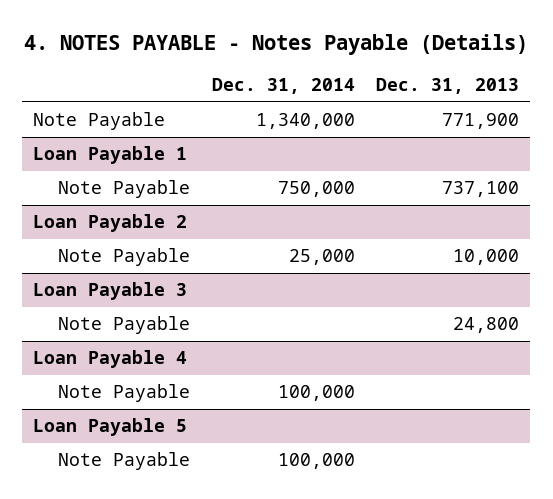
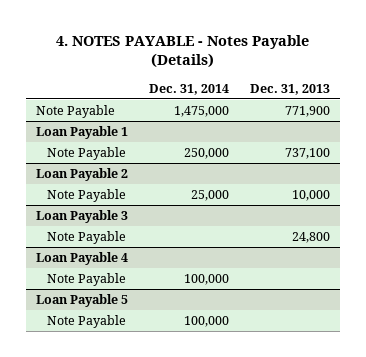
[255,113,355,130] 1,340,000 -> [174,106,230,118] 1,475,000
[277,181,355,198] 750,000 -> [184,148,230,160] 250,000

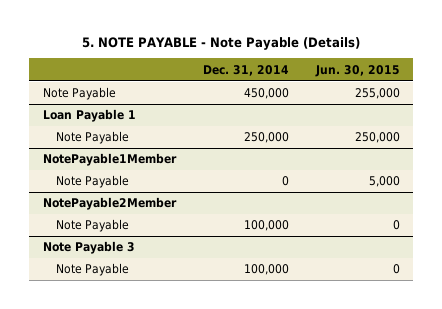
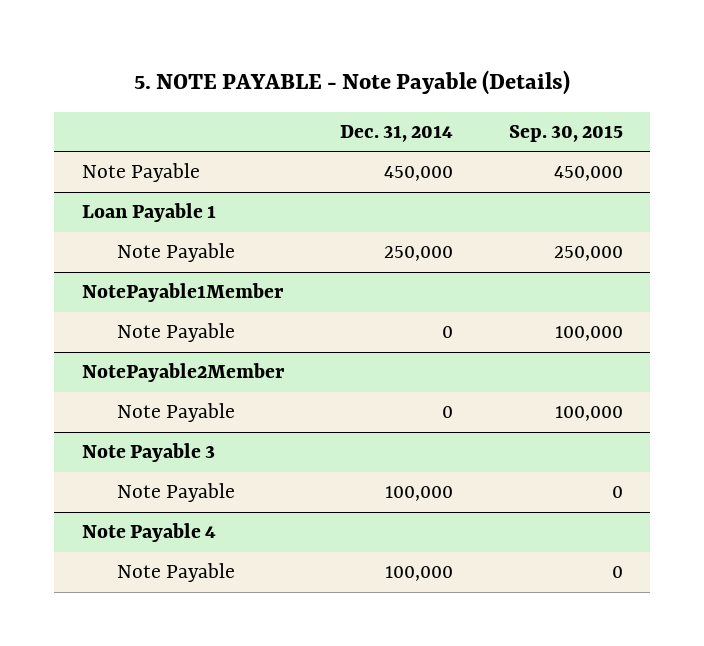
[314,64,400,77] Jun. 30, 2015 -> none
none -> [508,124,623,142] Sep. 30, 2015
[243,220,289,232] 100,000 -> [441,406,453,419] 0
none -> [81,523,216,543] Note Payable 4
none -> [116,563,235,583] Note Payable

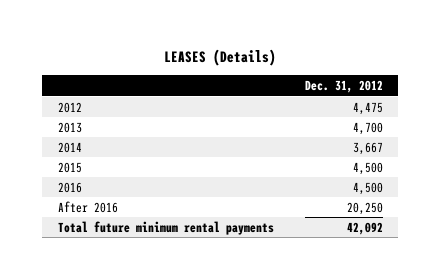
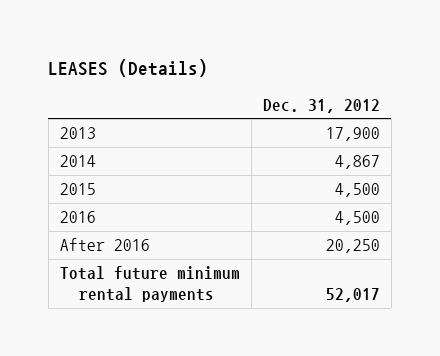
[57,101,82,113] 2012 -> none
[352,121,383,135] 4,700 -> [325,127,380,142] 17,900
[352,141,383,155] 3,667 -> [334,155,380,170] 4,867
[346,221,383,235] 42,092 -> [325,288,380,303] 52,017

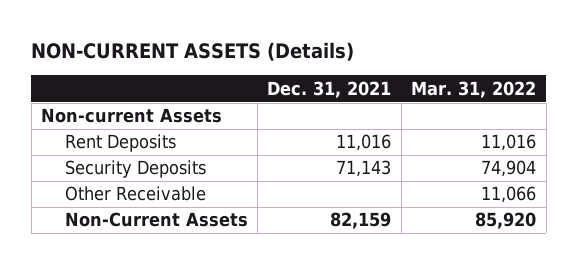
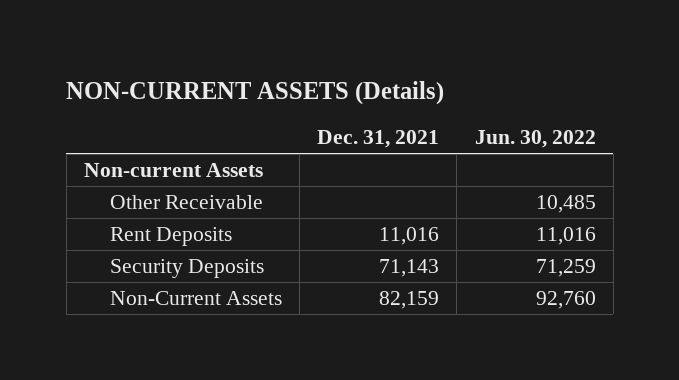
[411,80,537,98] Mar. 31, 2022 -> none
none -> [474,129,596,148] Jun. 30, 2022
[64,186,206,202] Other Receivable -> [109,195,263,210] Other Receivable

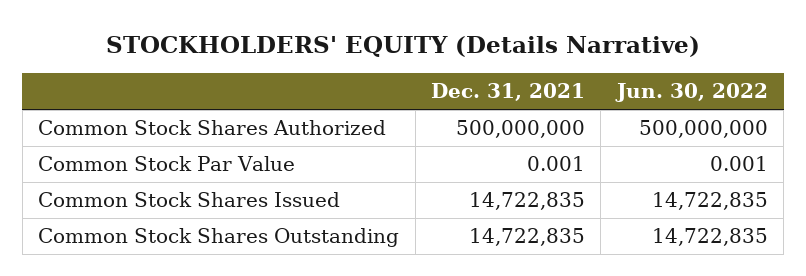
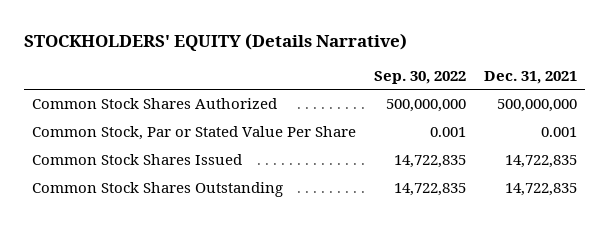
[614,83,768,103] Jun. 30, 2022 -> none
none -> [373,70,466,84] Sep. 30, 2022
[38,156,296,172] Common Stock Par Value -> [32,126,357,141] Common Stock, Par or Stated Value Per Share

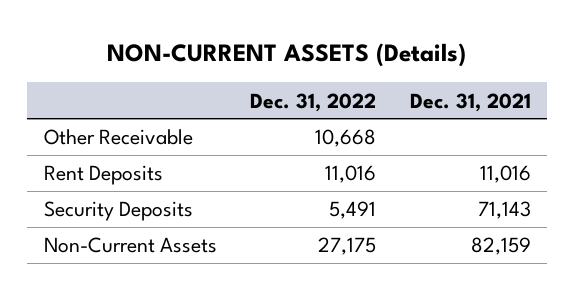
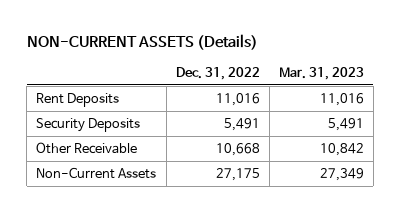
[409,92,531,112] Dec. 31, 2021 -> none
none -> [278,66,364,80] Mar. 31, 2023
[44,129,194,146] Other Receivable -> [36,142,138,155] Other Receivable

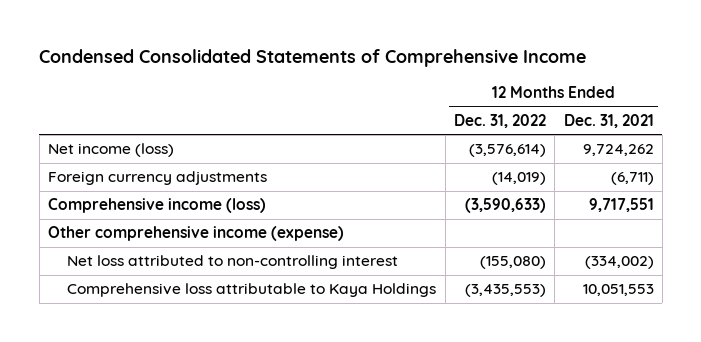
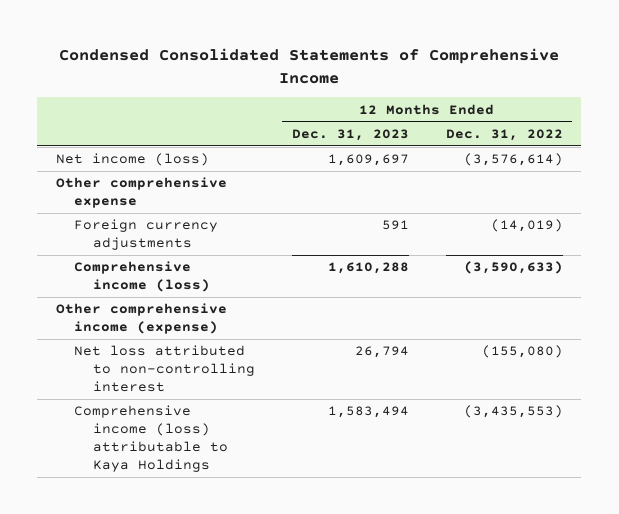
[563,113,654,128] Dec. 31, 2021 -> none
none -> [291,129,409,142] Dec. 31, 2023
none -> [55,177,227,209] Other comprehensive expense
[67,283,437,298] Comprehensive loss attributable to Kaya Holdings -> [74,405,228,472] Comprehensive income (loss) attributable to Kaya Holdings

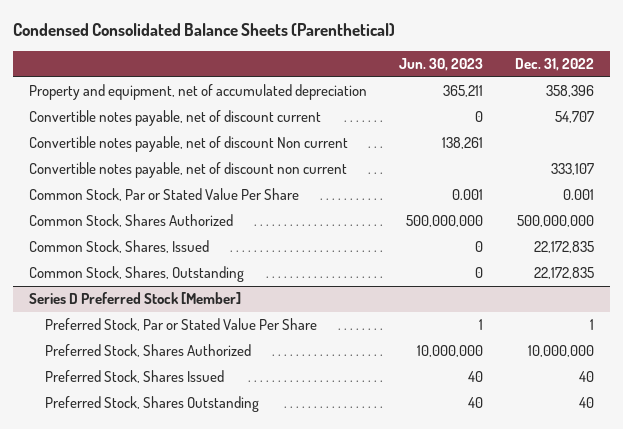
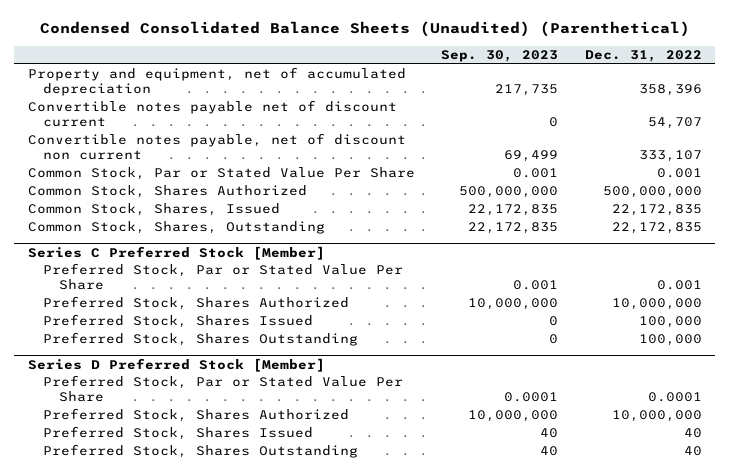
[12,22,395,36] Condensed Consolidated Balance Sheets (Parenthetical) -> [39,21,690,38] Condensed Consolidated Balance Sheets (Unaudited) (Parenthetical)
[398,58,483,72] Jun. 30, 2023 -> none
none -> [441,49,559,62] Sep. 30, 2023
[28,136,348,153] Convertible notes payable, net of discount Non current -> none
[28,110,321,127] Convertible notes payable, net of discount current -> [27,100,397,128] Convertible notes payable net of discount current
none -> [27,245,325,260] Series C Preferred Stock [Member]
none -> [43,263,404,291] Preferred Stock, Par or Stated Value Per Share
none -> [43,296,350,311] Preferred Stock, Shares Authorized
none -> [43,314,314,329] Preferred Stock, Shares Issued
none -> [43,332,359,347] Preferred Stock, Shares Outstanding
[589,319,594,331] 1 -> [648,392,703,403] 0.0001

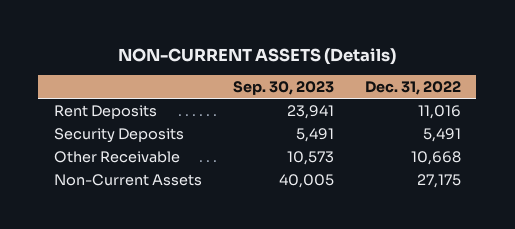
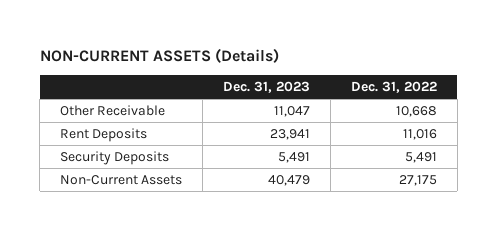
[232,81,334,96] Sep. 30, 2023 -> none
none -> [222,80,310,93] Dec. 31, 2023
[53,150,180,163] Other Receivable -> [60,104,166,116] Other Receivable

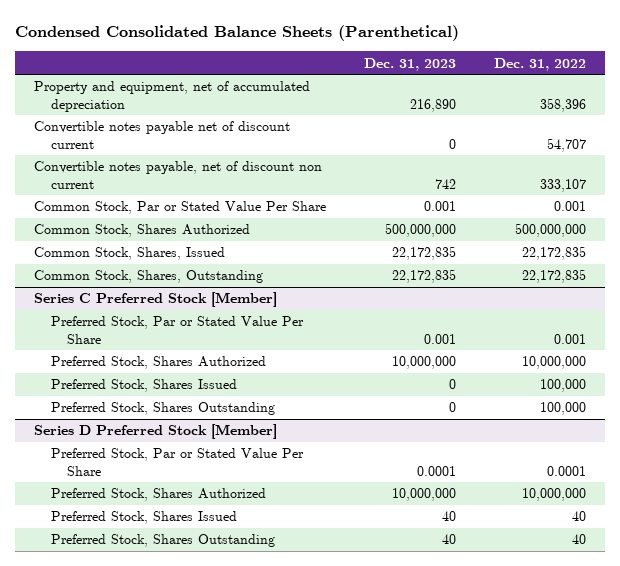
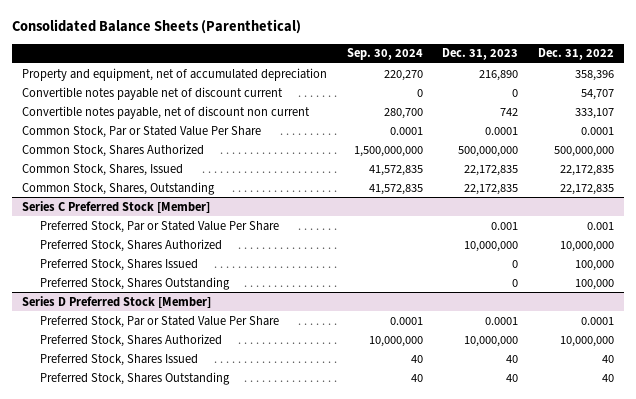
[15,25,460,42] Condensed Consolidated Balance Sheets (Parenthetical) -> [11,19,301,35] Consolidated Balance Sheets (Parenthetical)
none -> [346,48,423,61] Sep. 30, 2024
[424,201,457,212] 0.001 -> [485,126,519,135] 0.0001
[553,201,586,212] 0.001 -> [581,126,615,135] 0.0001

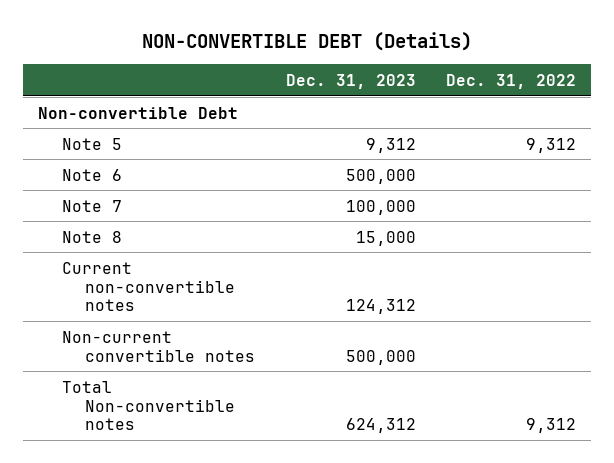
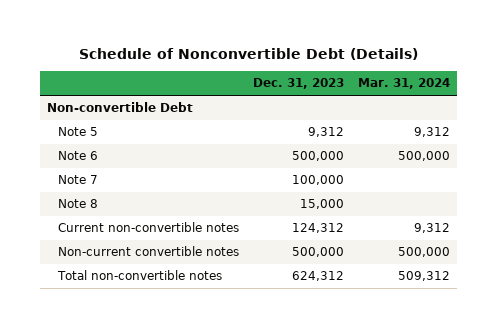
[142,32,473,52] NON-CONVERTIBLE DEBT (Details) -> [78,47,418,60] Schedule of Nonconvertible Debt (Details)
[445,73,576,89] Dec. 31, 2022 -> none
none -> [357,78,450,90] Mar. 31, 2024
[61,380,236,431] Total Non-convertible notes -> [56,270,222,281] Total non-convertible notes

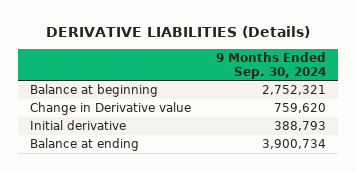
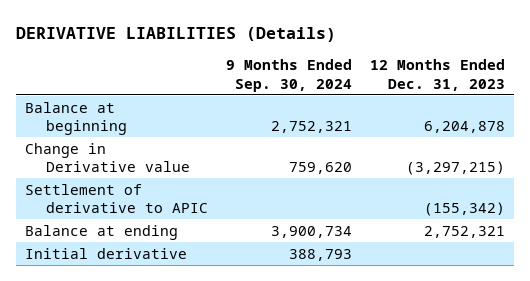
none -> [369,59,505,91] 12 Months Ended Dec. 31, 2023
none -> [25,183,208,214] Settlement of derivative to APIC
[30,120,127,131] Initial derivative -> [25,247,188,259] Initial derivative

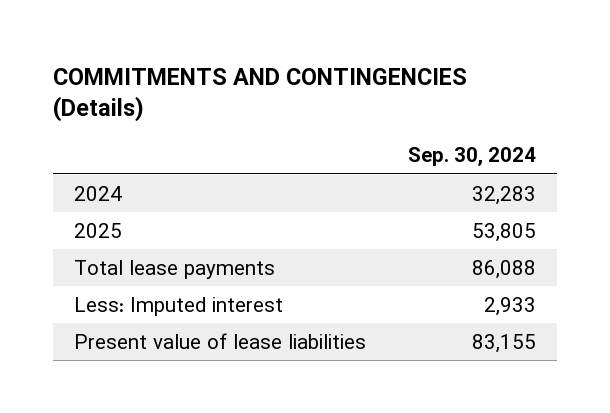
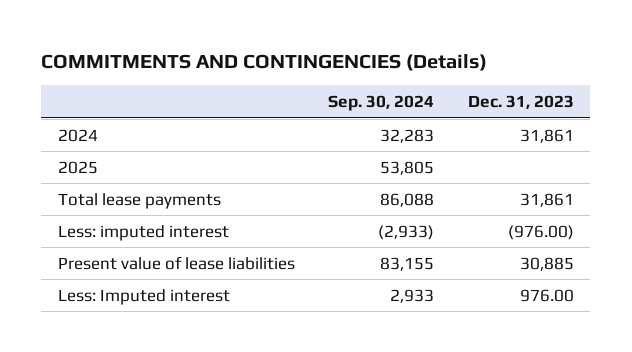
none -> [467,94,574,109] Dec. 31, 2023
none -> [57,224,229,241] Less: imputed interest
[74,296,284,316] Less: Imputed interest -> [57,288,230,305] Less: Imputed interest

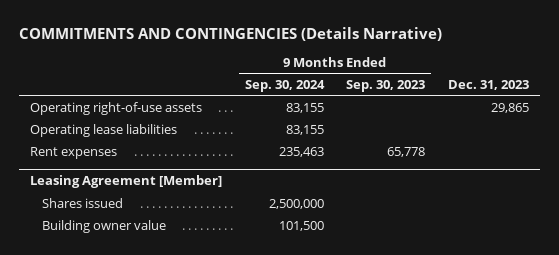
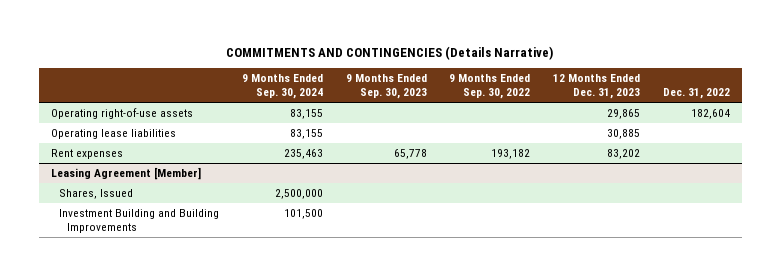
[447,79,529,90] Dec. 31, 2023 -> none
none -> [449,74,531,100] 9 Months Ended Sep. 30, 2022
none -> [553,74,641,100] 12 Months Ended Dec. 31, 2023
none -> [663,88,731,100] Dec. 31, 2022
[41,197,123,208] Shares issued -> [58,188,133,199] Shares, Issued
[41,219,166,233] Building owner value -> [58,208,219,234] Investment Building and Building Improvements

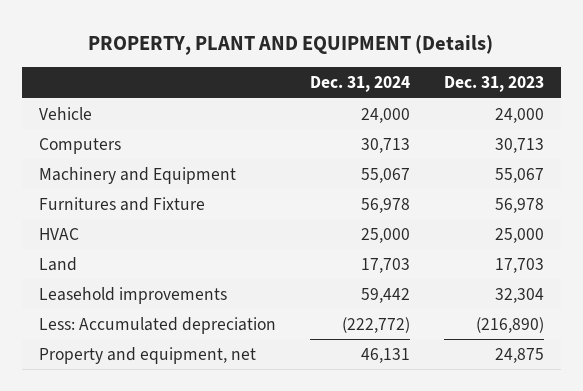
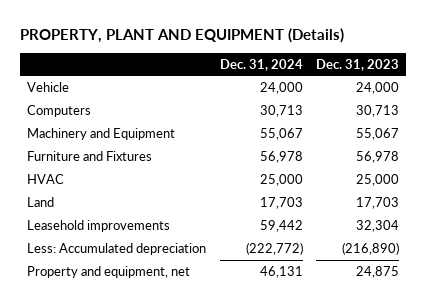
[39,197,206,212] Furnitures and Fixture -> [27,150,153,161] Furniture and Fixtures

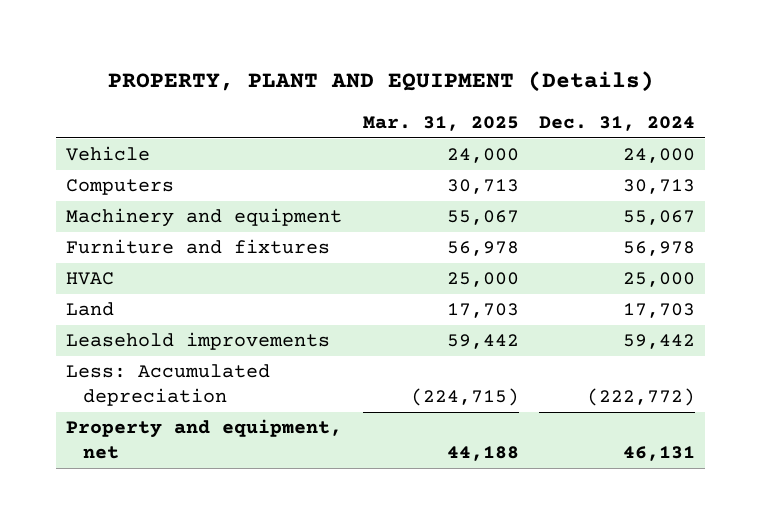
[316,58,400,71] Dec. 31, 2023 -> none
none -> [362,115,519,131] Mar. 31, 2025
[27,127,176,140] Machinery and Equipment -> [66,208,343,228] Machinery and equipment
[27,150,153,161] Furniture and Fixtures -> [66,239,331,255] Furniture and fixtures

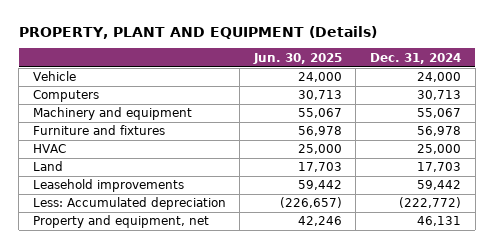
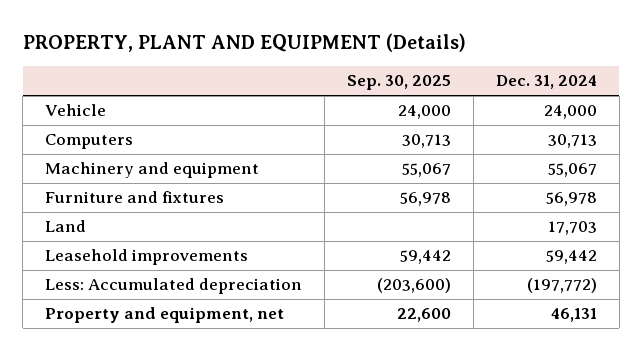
[252,52,342,64] Jun. 30, 2025 -> none
none -> [346,75,451,91] Sep. 30, 2025
[32,144,66,154] HVAC -> none
[399,197,462,209] (222,772) -> [526,278,597,294] (197,772)

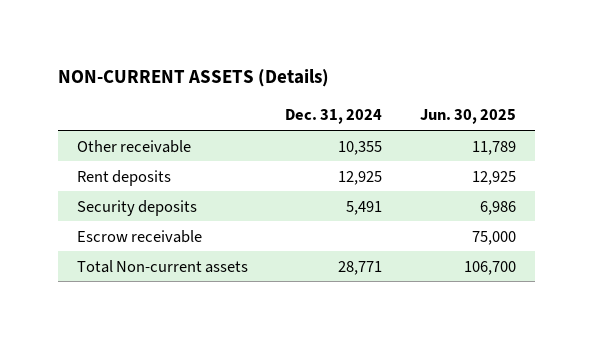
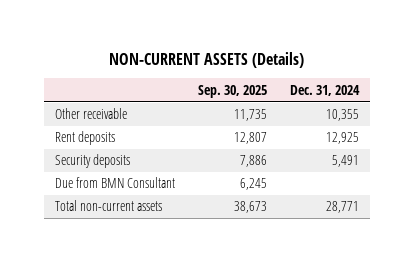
[420,109,517,125] Jun. 30, 2025 -> none
none -> [197,84,267,98] Sep. 30, 2025
[76,229,202,243] Escrow receivable -> none
none -> [55,177,176,189] Due from BMN Consultant
[76,259,248,273] Total Non-current assets -> [55,200,163,212] Total non-current assets

